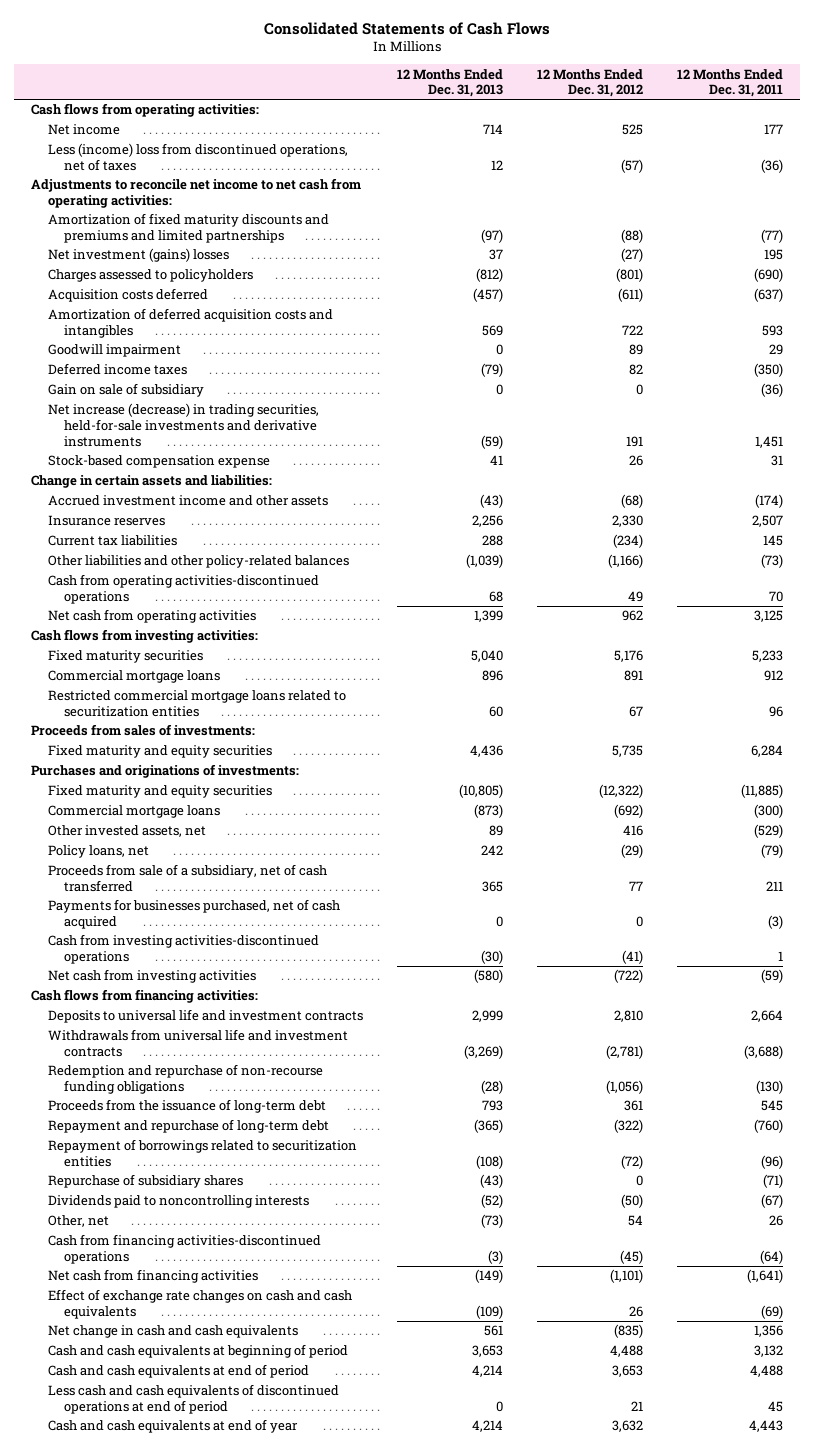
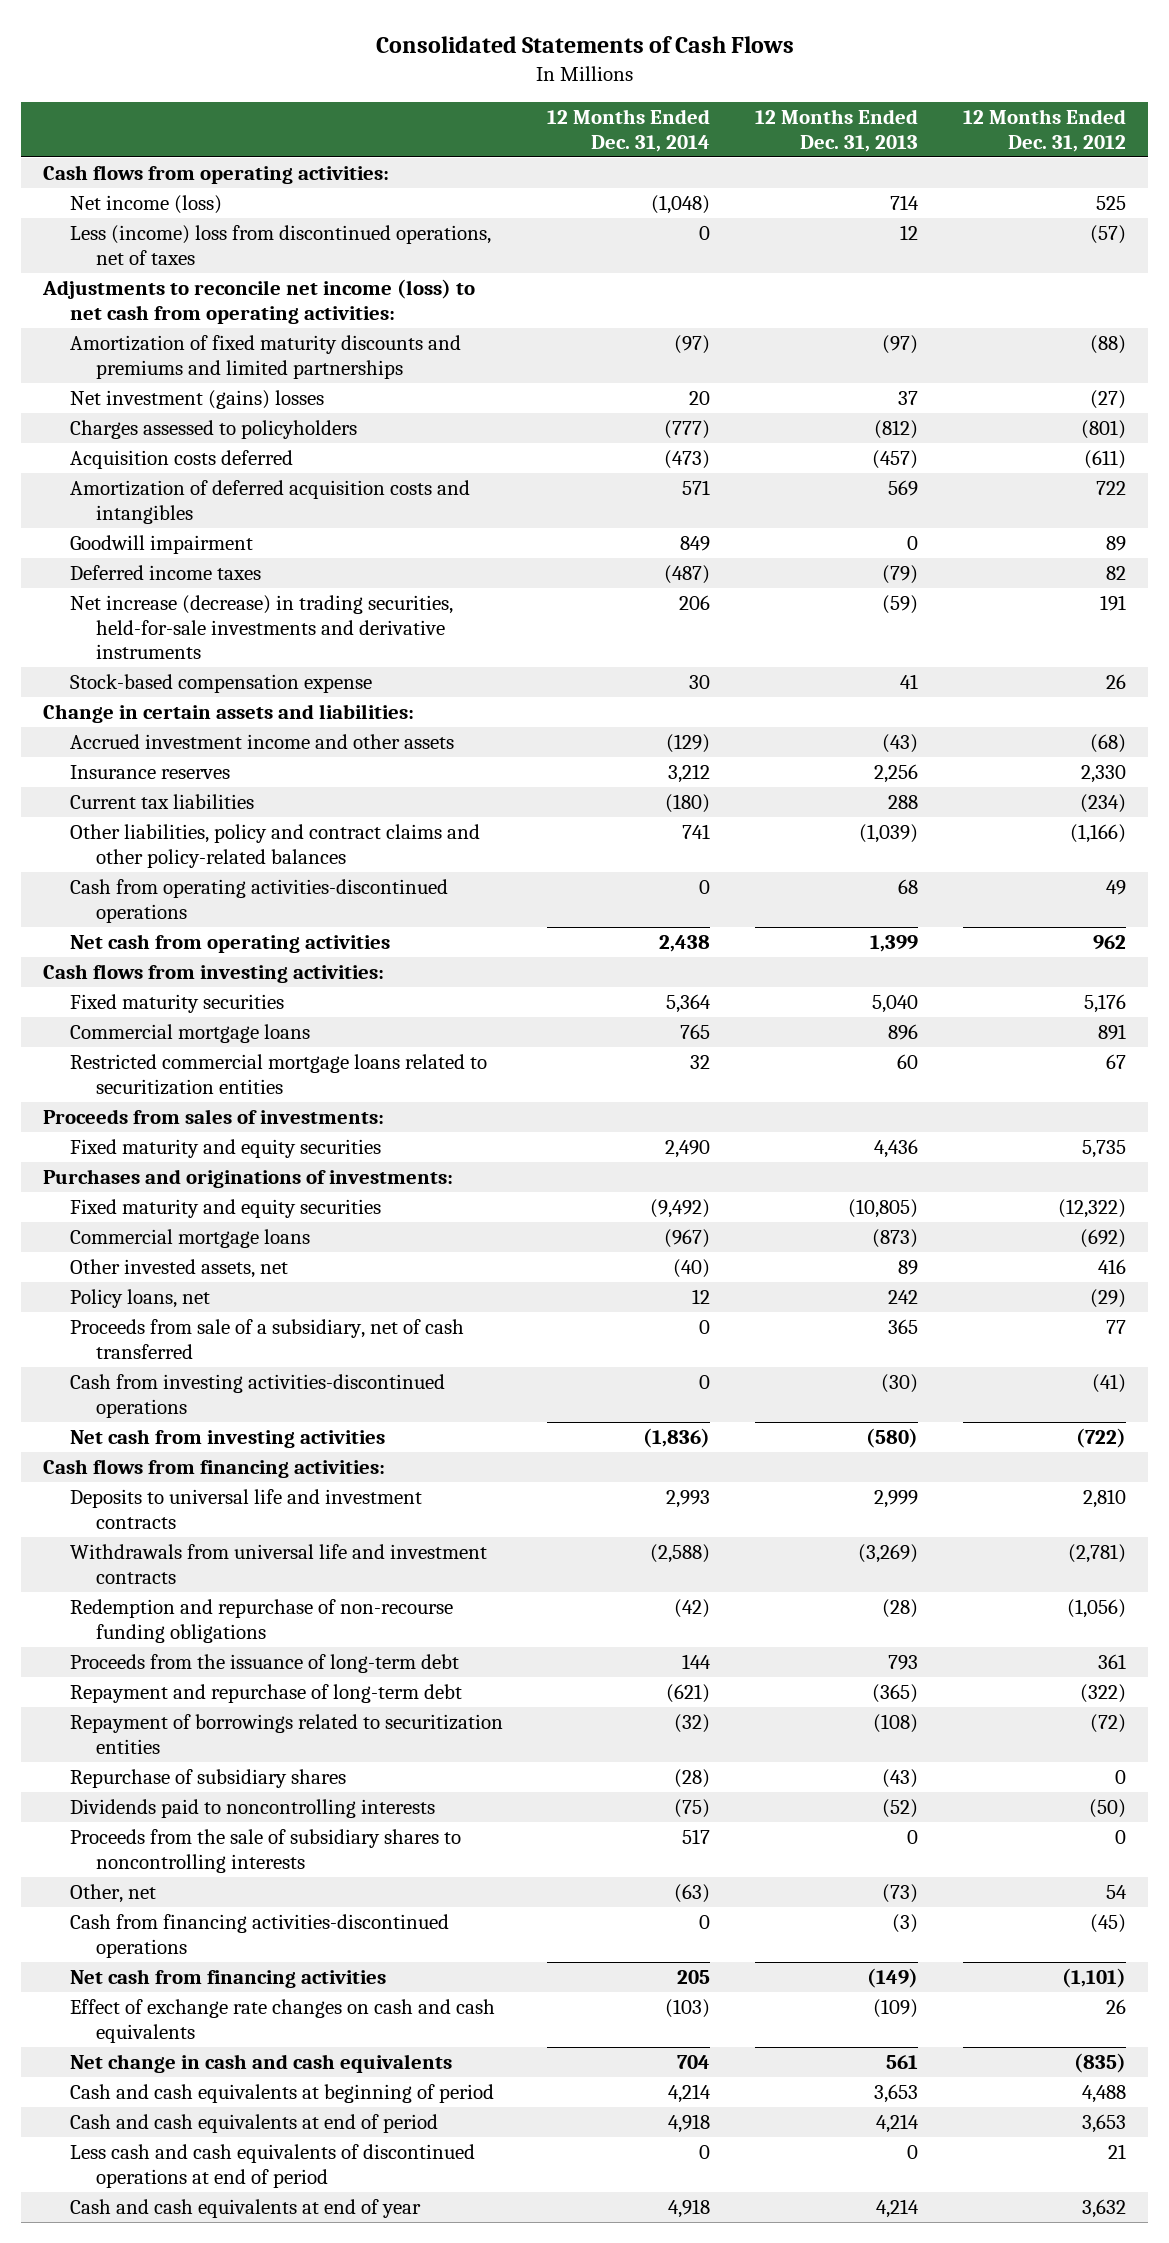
[677,68,784,98] 12 Months Ended Dec. 31, 2011 -> none
none -> [547,109,711,152] 12 Months Ended Dec. 31, 2014
[47,124,120,136] Net income -> [69,195,222,215] Net income (loss)
[30,178,361,209] Adjustments to reconcile net income to net cash from operating activities: -> [42,279,476,324] Adjustments to reconcile net income (loss) to net cash from operating activities:
[47,383,204,398] Gain on sale of subsidiary -> none
[47,555,349,569] Other liabilities and other policy-related balances -> [69,824,480,868] Other liabilities, policy and contract claims and other policy-related balances
[47,899,340,930] Payments for businesses purchased, net of cash acquired -> none
none -> [69,1829,461,1873] Proceeds from the sale of subsidiary shares to noncontrolling interests

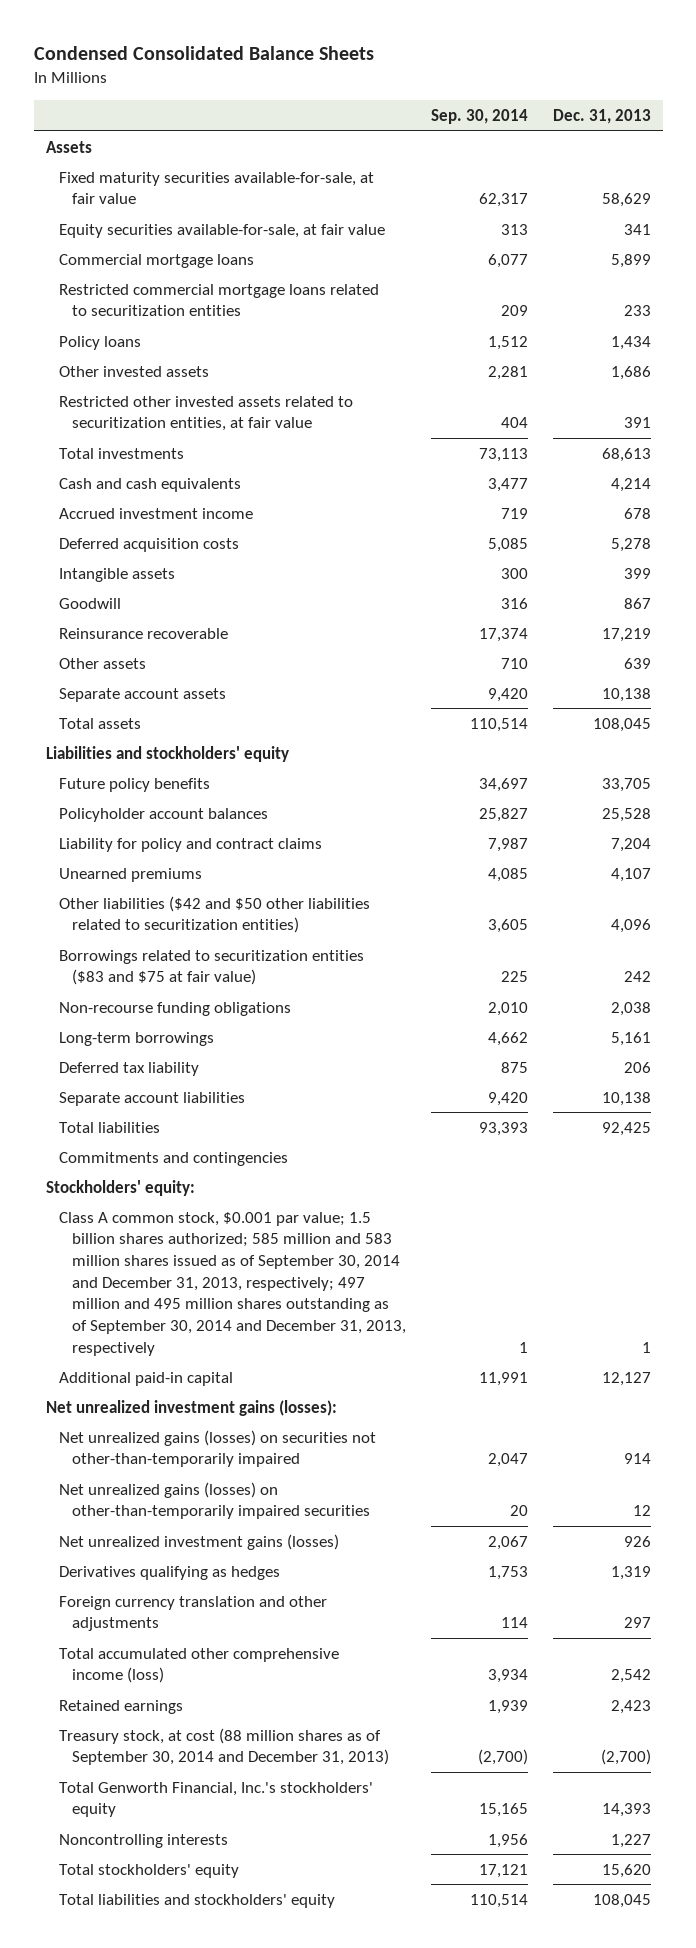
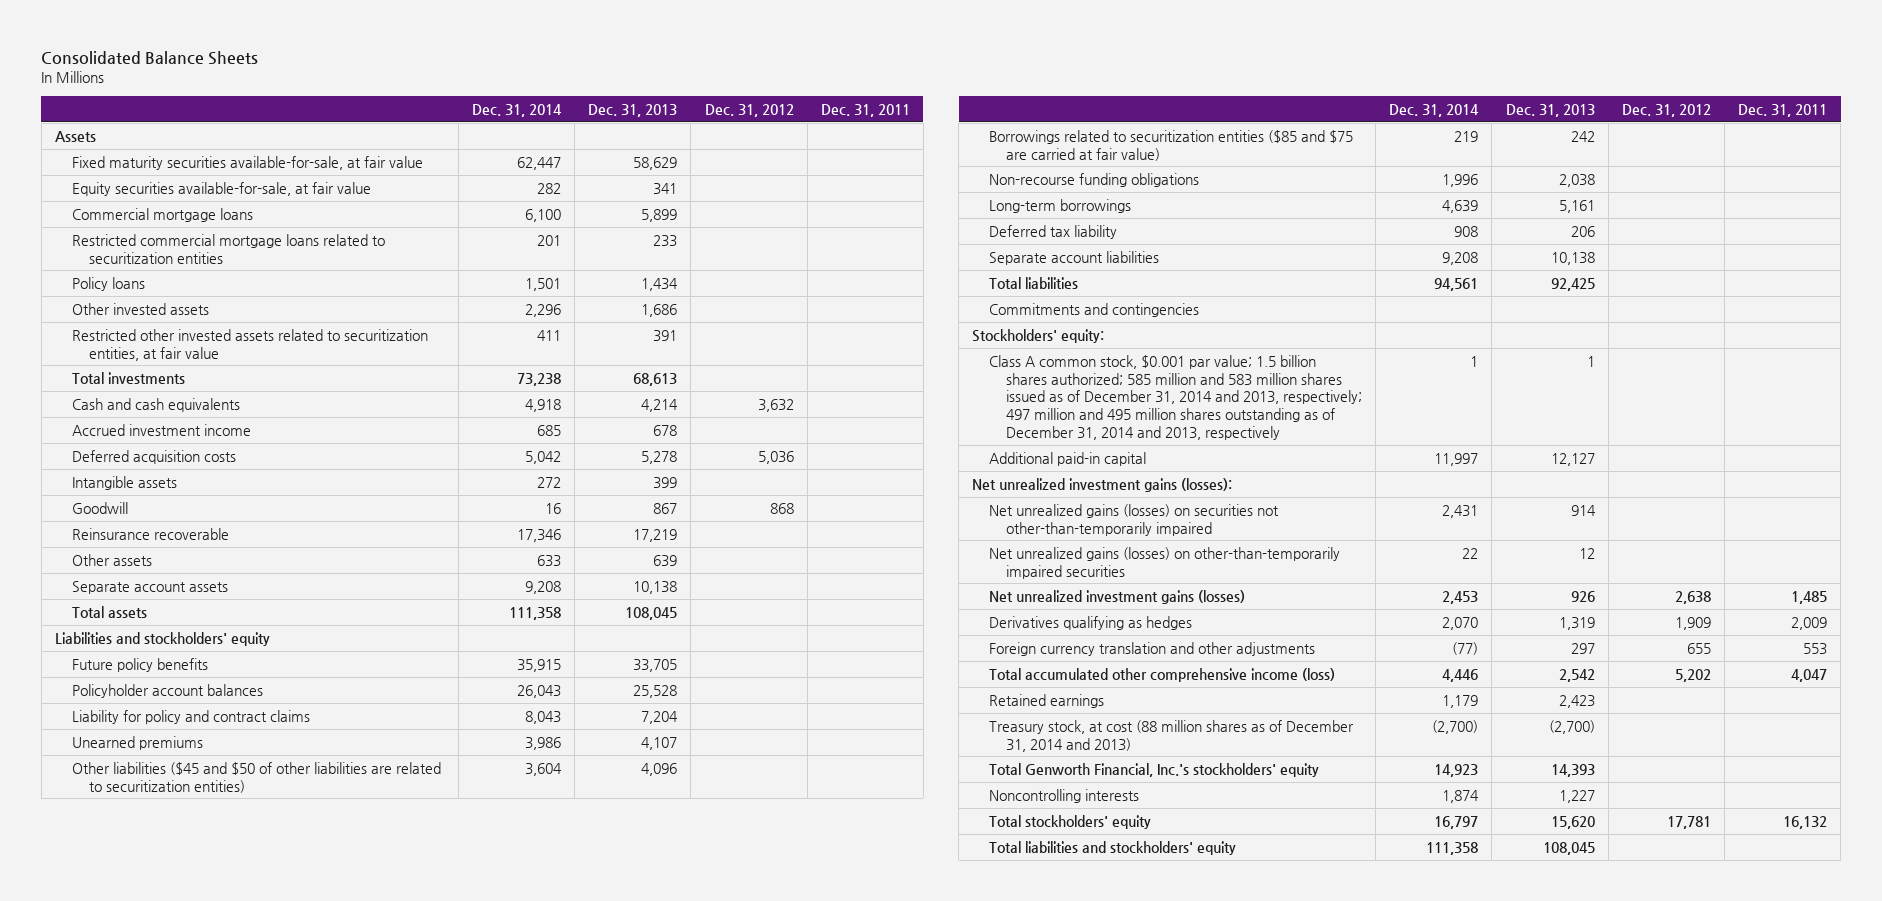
[33,46,374,61] Condensed Consolidated Balance Sheets -> [41,51,259,66] Consolidated Balance Sheets
[430,108,528,124] Sep. 30, 2014 -> none
none -> [471,104,562,118] Dec. 31, 2014
none -> [704,104,794,118] Dec. 31, 2012
none -> [820,104,910,118] Dec. 31, 2011
[59,895,371,934] Other liabilities ($42 and $50 other liabilities related to securitization entities) -> [71,761,441,793] Other liabilities ($45 and $50 of other liabilities are related to securitization entities)
[59,949,365,986] Borrowings related to securitization entities ($83 and $75 at fair value) -> [989,129,1354,161] Borrowings related to securitization entities ($85 and $75 are carried at fair value)
[59,1211,407,1356] Class A common stock, $0.001 par value; 1.5 billion shares authorized; 585 million and 583 million shares issued as of September 30, 2014 and December 31, 2013, respectively; 497 million and 495 million shares outstanding as of September 30, 2014 and December 31, 2013, respectively -> [989,354,1362,440] Class A common stock, $0.001 par value; 1.5 billion shares authorized; 585 million and 583 million shares issued as of December 31, 2014 and 2013, respectively; 497 million and 495 million shares outstanding as of December 31, 2014 and 2013, respectively
[59,1727,390,1766] Treasury stock, at cost (88 million shares as of September 30, 2014 and December 31, 2013) -> [989,719,1355,752] Treasury stock, at cost (88 million shares as of December 31, 2014 and 2013)

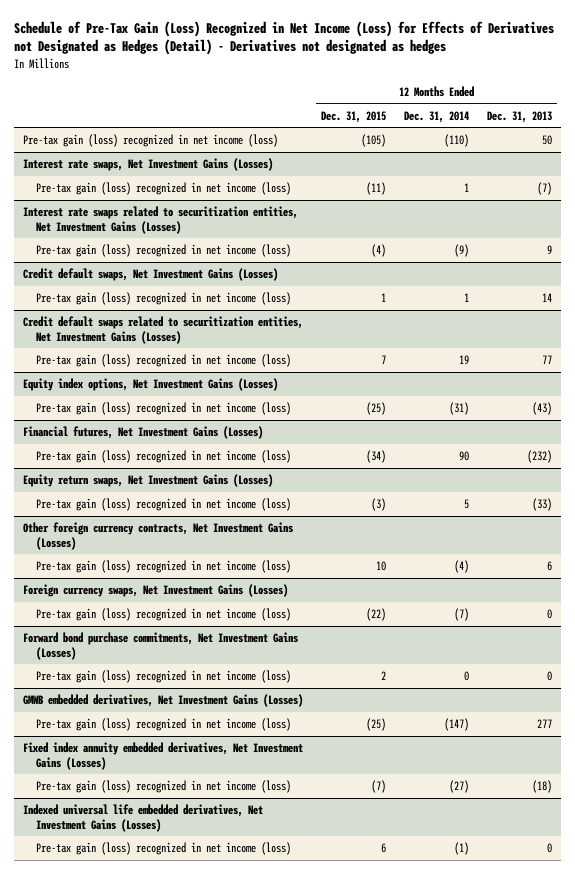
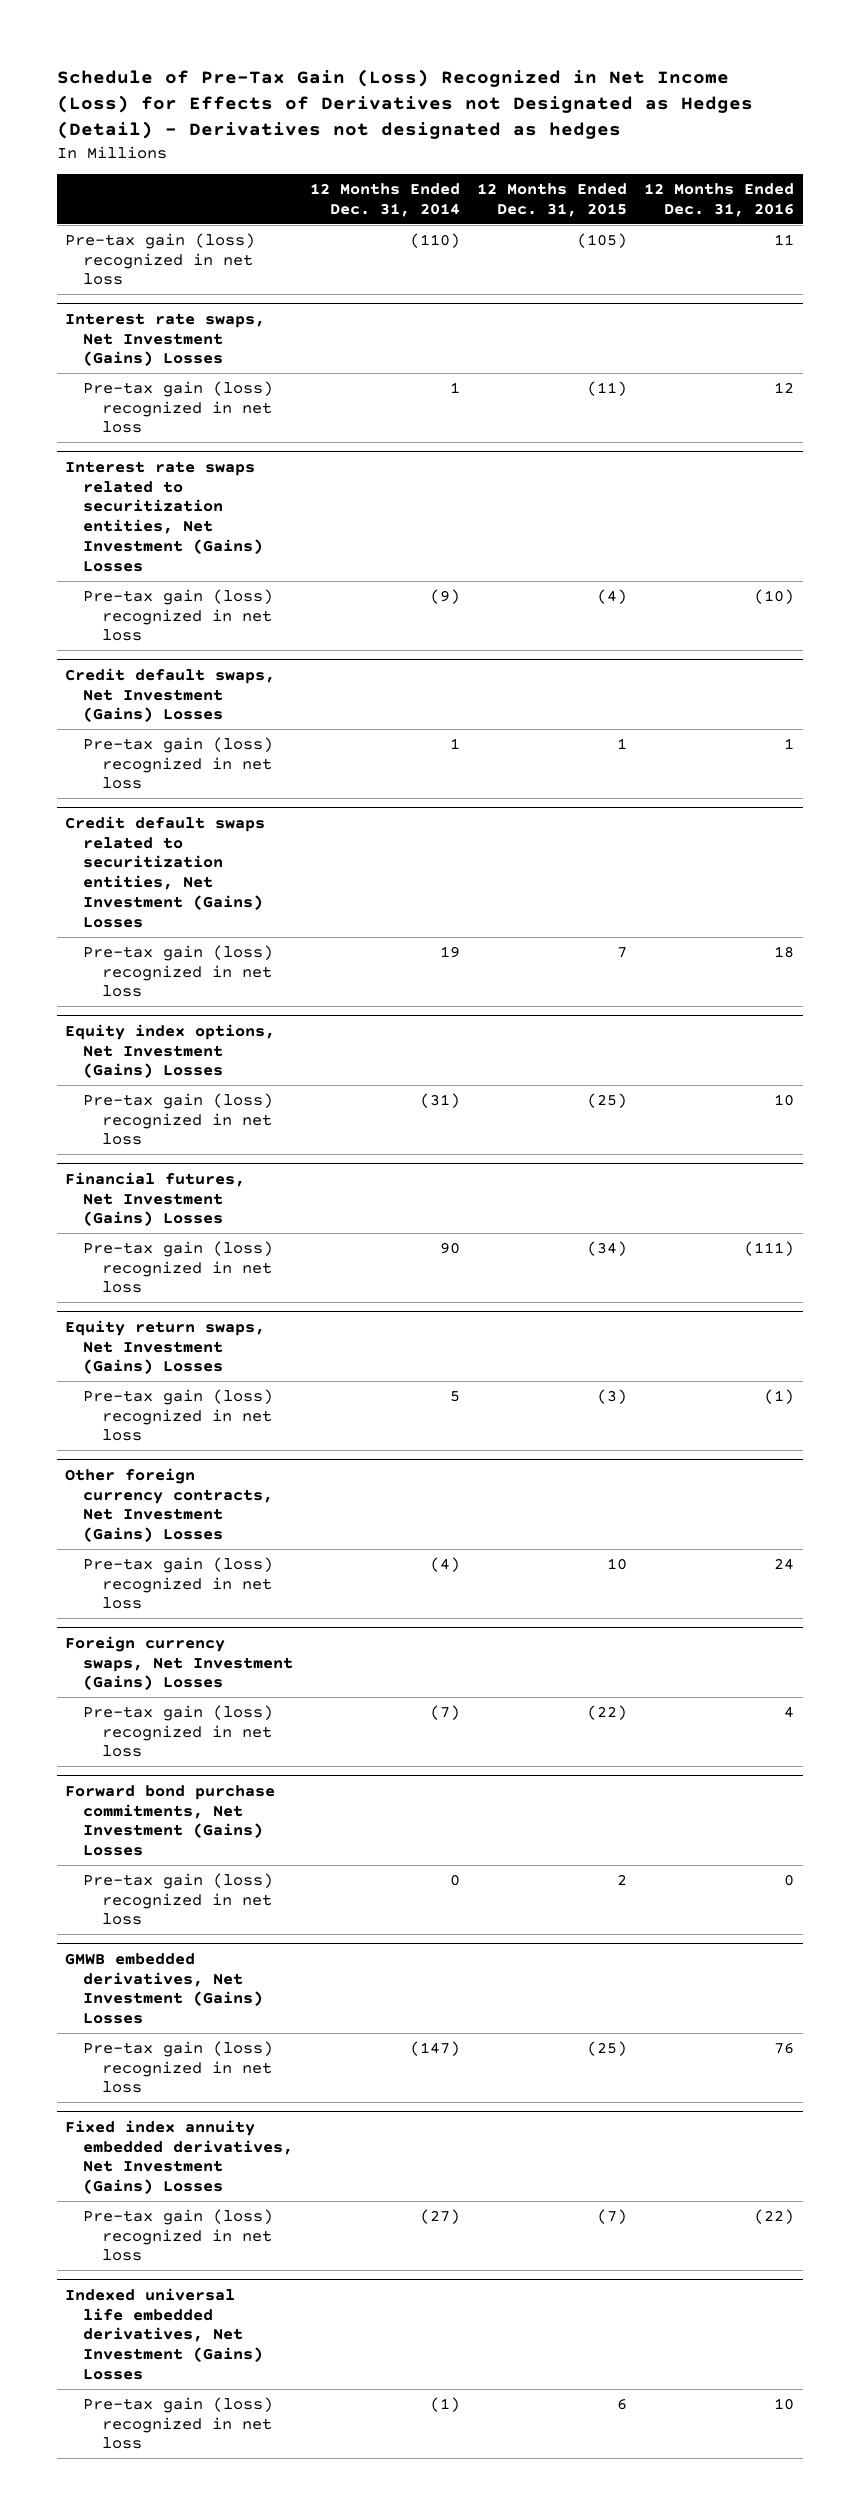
[487,110,553,123] Dec. 31, 2013 -> none
none -> [644,183,795,217] 12 Months Ended Dec. 31, 2016
[22,134,278,148] Pre-tax gain (loss) recognized in net income (loss) -> [65,232,256,286] Pre-tax gain (loss) recognized in net loss
[22,158,273,172] Interest rate swaps, Net Investment Gains (Losses) -> [65,312,266,367] Interest rate swaps, Net Investment (Gains) Losses
[35,182,291,196] Pre-tax gain (loss) recognized in net income (loss) -> [83,380,274,434] Pre-tax gain (loss) recognized in net loss
[22,206,298,234] Interest rate swaps related to securitization entities, Net Investment Gains (Losses) -> [65,460,264,572] Interest rate swaps related to securitization entities, Net Investment (Gains) Losses
[35,244,291,258] Pre-tax gain (loss) recognized in net income (loss) -> [83,588,274,642] Pre-tax gain (loss) recognized in net loss
[22,268,278,282] Credit default swaps, Net Investment Gains (Losses) -> [65,667,276,723] Credit default swaps, Net Investment (Gains) Losses
[35,292,291,306] Pre-tax gain (loss) recognized in net income (loss) -> [83,736,274,790] Pre-tax gain (loss) recognized in net loss
[22,316,303,344] Credit default swaps related to securitization entities, Net Investment Gains (Losses) -> [65,815,266,928] Credit default swaps related to securitization entities, Net Investment (Gains) Losses
[35,354,291,368] Pre-tax gain (loss) recognized in net income (loss) -> [83,944,274,998] Pre-tax gain (loss) recognized in net loss
[22,378,278,392] Equity index options, Net Investment Gains (Losses) -> [65,1023,276,1079] Equity index options, Net Investment (Gains) Losses
[35,402,291,416] Pre-tax gain (loss) recognized in net income (loss) -> [83,1092,274,1146] Pre-tax gain (loss) recognized in net loss
[22,426,263,440] Financial futures, Net Investment Gains (Losses) -> [65,1171,246,1227] Financial futures, Net Investment (Gains) Losses
[35,450,291,464] Pre-tax gain (loss) recognized in net income (loss) -> [83,1240,274,1294] Pre-tax gain (loss) recognized in net loss
[22,474,273,488] Equity return swaps, Net Investment Gains (Losses) -> [65,1319,266,1375] Equity return swaps, Net Investment (Gains) Losses
[35,498,291,512] Pre-tax gain (loss) recognized in net income (loss) -> [83,1388,274,1442] Pre-tax gain (loss) recognized in net loss
[22,522,293,550] Other foreign currency contracts, Net Investment Gains (Losses) -> [65,1467,274,1543] Other foreign currency contracts, Net Investment (Gains) Losses
[35,560,291,574] Pre-tax gain (loss) recognized in net income (loss) -> [83,1556,274,1610] Pre-tax gain (loss) recognized in net loss
[22,584,288,598] Foreign currency swaps, Net Investment Gains (Losses) -> [65,1635,294,1691] Foreign currency swaps, Net Investment (Gains) Losses
[35,608,291,622] Pre-tax gain (loss) recognized in net income (loss) -> [83,1704,274,1758] Pre-tax gain (loss) recognized in net loss
[22,632,298,660] Forward bond purchase commitments, Net Investment Gains (Losses) -> [65,1784,276,1857] Forward bond purchase commitments, Net Investment (Gains) Losses
[35,670,291,684] Pre-tax gain (loss) recognized in net income (loss) -> [83,1872,274,1926] Pre-tax gain (loss) recognized in net loss
[22,694,303,708] GMWB embedded derivatives, Net Investment Gains (Losses) -> [65,1952,264,2025] GMWB embedded derivatives, Net Investment (Gains) Losses
[35,718,291,732] Pre-tax gain (loss) recognized in net income (loss) -> [83,2040,274,2094] Pre-tax gain (loss) recognized in net loss
[22,742,303,770] Fixed index annuity embedded derivatives, Net Investment Gains (Losses) -> [65,2119,294,2195] Fixed index annuity embedded derivatives, Net Investment (Gains) Losses
[35,780,291,794] Pre-tax gain (loss) recognized in net income (loss) -> [83,2208,274,2262] Pre-tax gain (loss) recognized in net loss
[22,804,263,832] Indexed universal life embedded derivatives, Net Investment Gains (Losses) -> [65,2287,264,2381] Indexed universal life embedded derivatives, Net Investment (Gains) Losses
[35,842,291,856] Pre-tax gain (loss) recognized in net income (loss) -> [83,2396,274,2450] Pre-tax gain (loss) recognized in net loss

